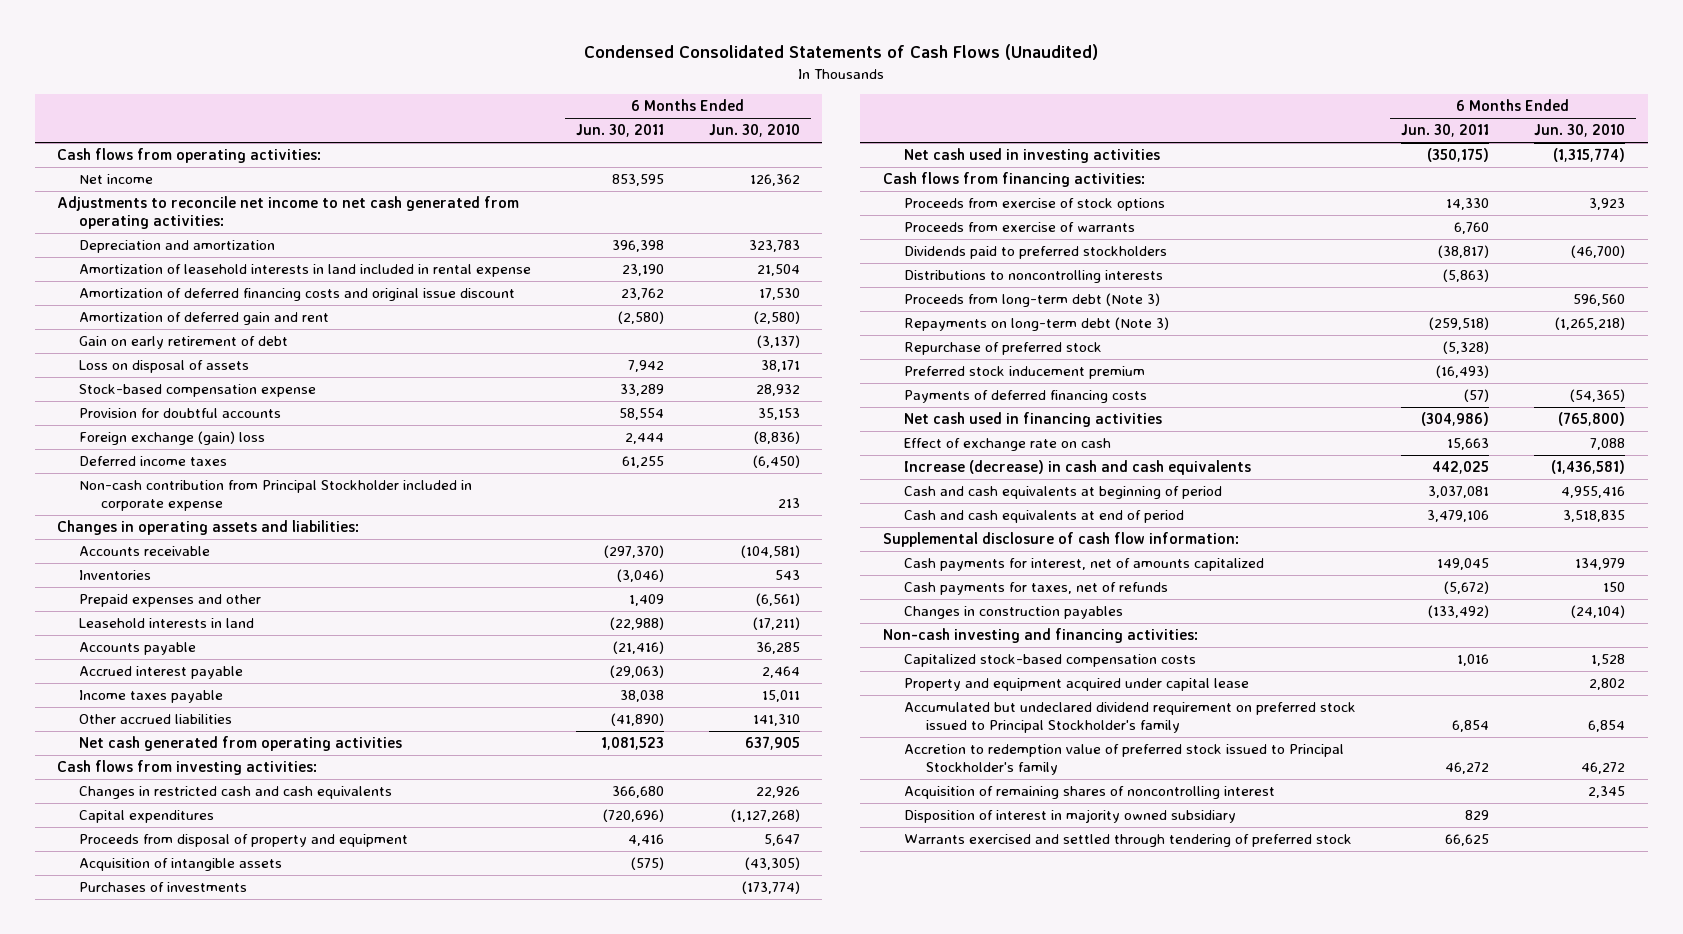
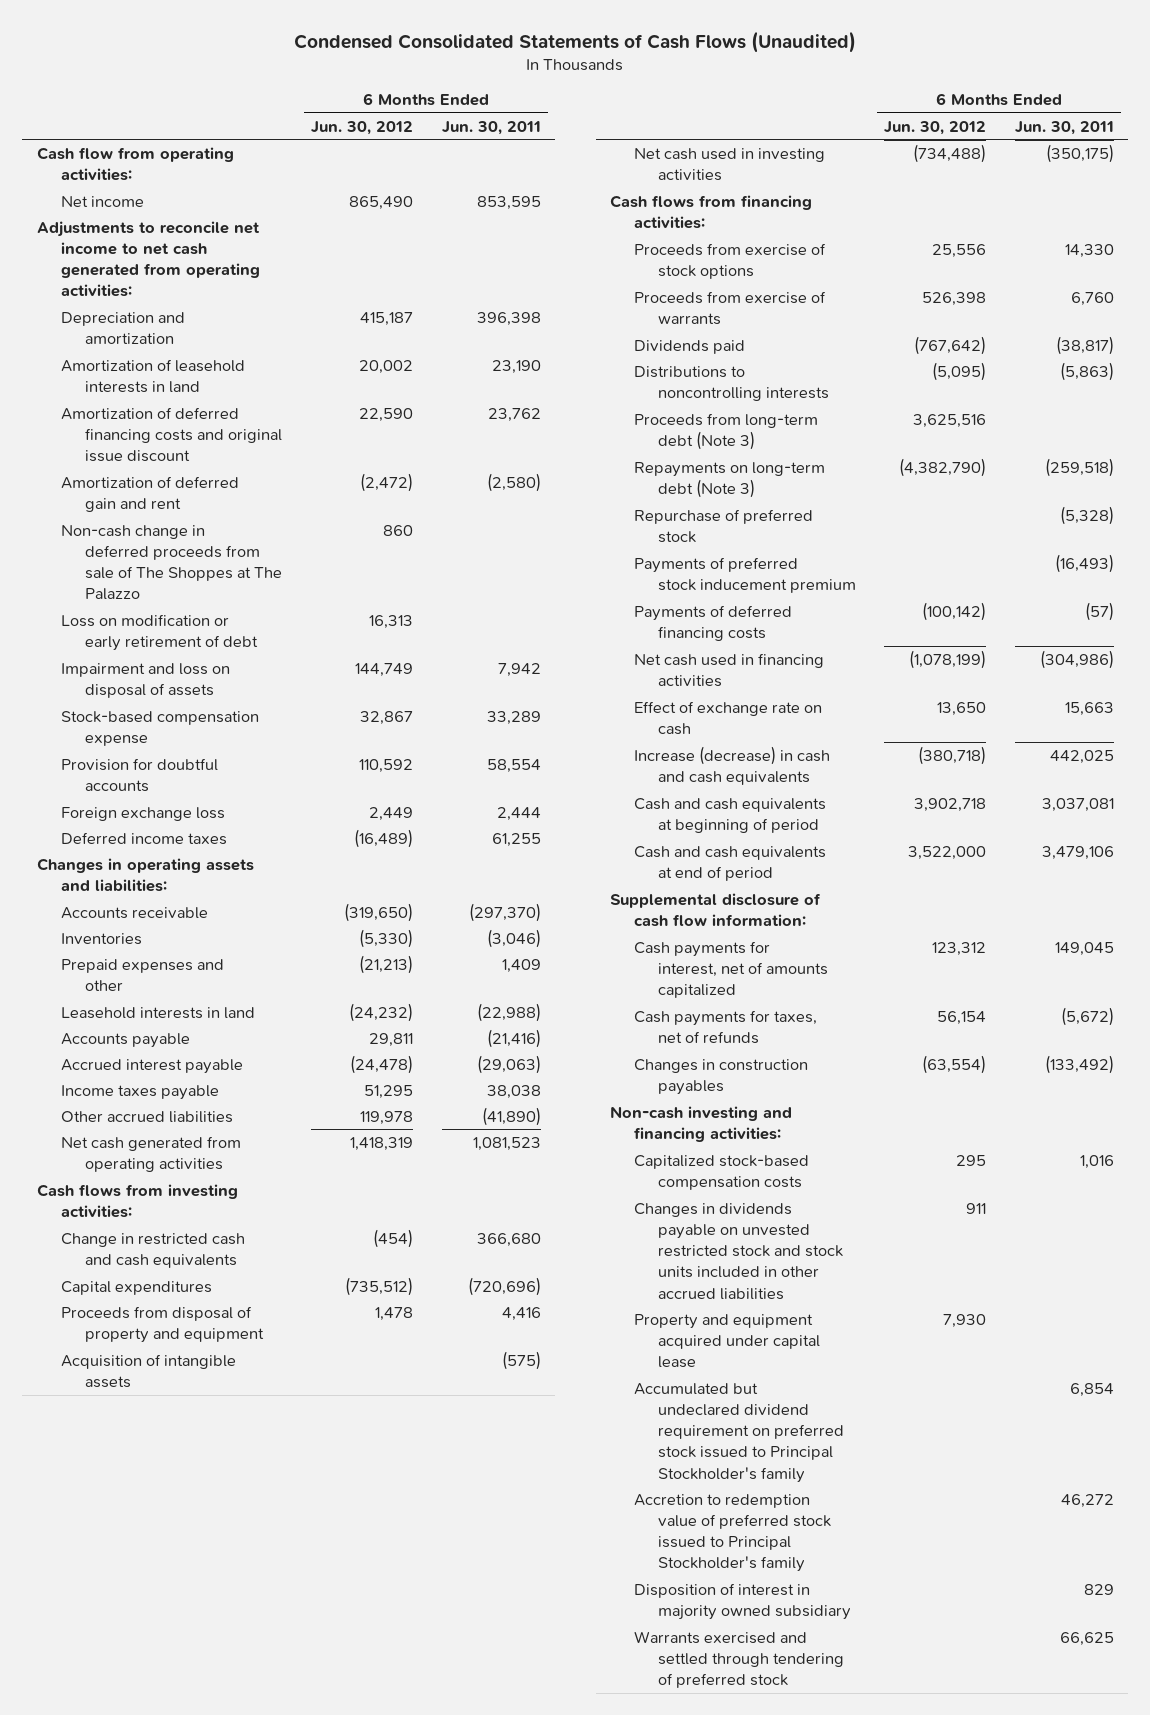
[708,124,800,138] Jun. 30, 2010 -> none
none -> [311,120,414,135] Jun. 30, 2012
[57,148,322,164] Cash flows from operating activities: -> [36,146,234,181] Cash flow from operating activities:
[79,264,532,278] Amortization of leasehold interests in land included in rental expense -> [60,358,245,393] Amortization of leasehold interests in land
none -> [60,524,282,601] Non-cash change in deferred proceeds from sale of The Shoppes at The Palazzo
[79,336,289,350] Gain on early retirement of debt -> [60,613,258,651] Loss on modification or early retirement of debt
[79,360,250,374] Loss on disposal of assets -> [60,662,230,698] Impairment and loss on disposal of assets
[79,431,266,446] Foreign exchange (gain) loss -> [60,806,225,821] Foreign exchange loss
[79,480,473,512] Non-cash contribution from Principal Stockholder included in corporate expense -> none
[79,786,393,800] Changes in restricted cash and cash equivalents -> [60,1232,245,1268] Change in restricted cash and cash equivalents
[79,882,248,893] Purchases of investments -> none
[904,246,1168,260] Dividends paid to preferred stockholders -> [633,339,745,354] Dividends paid
[904,366,1146,380] Preferred stock inducement premium -> [633,556,857,593] Payments of preferred stock inducement premium
none -> [633,1202,844,1300] Changes in dividends payable on unvested restricted stock and stock units included in other accrued liabilities
[904,786,1276,800] Acquisition of remaining shares of noncontrolling interest -> none

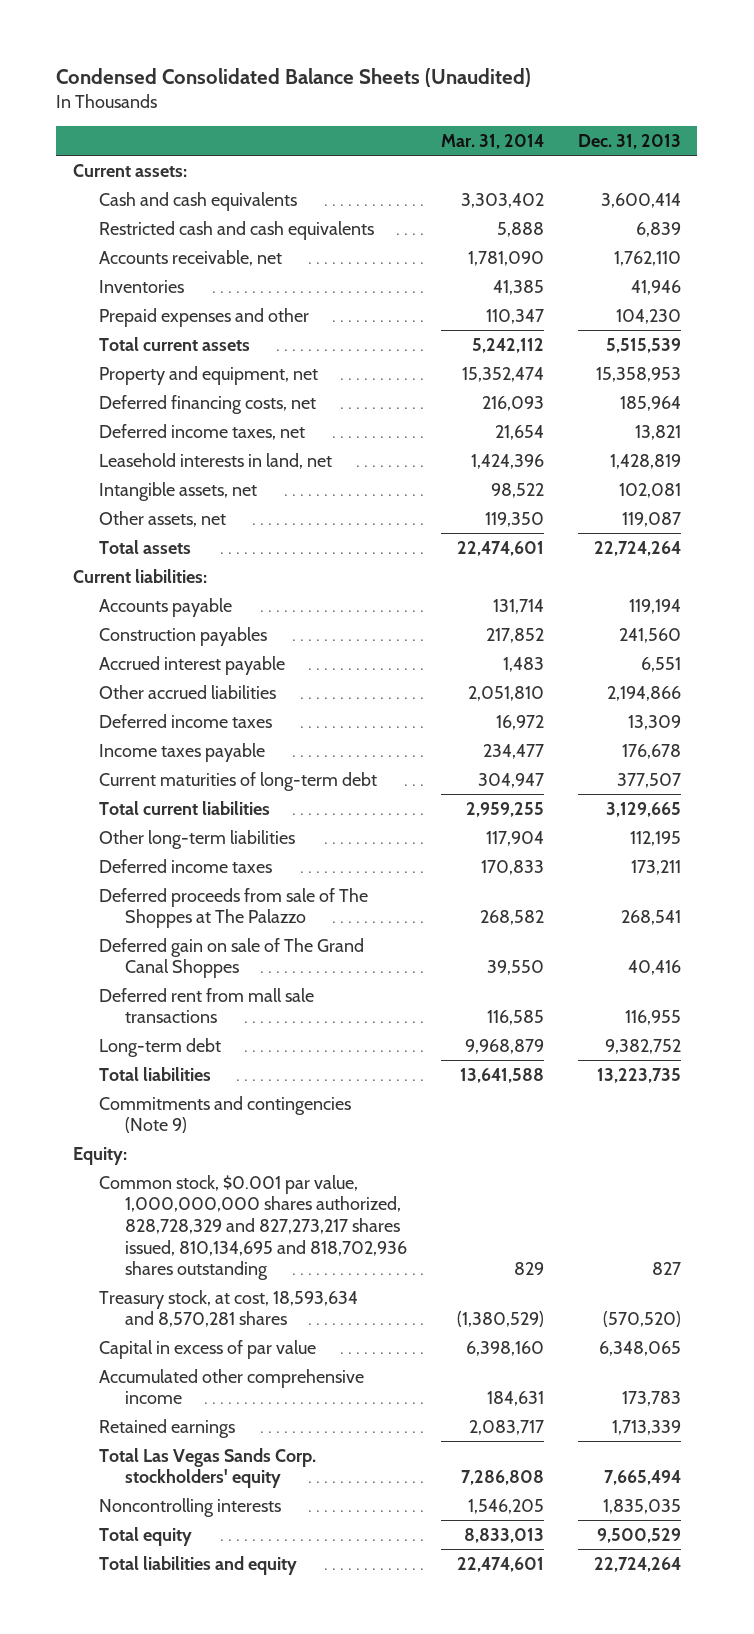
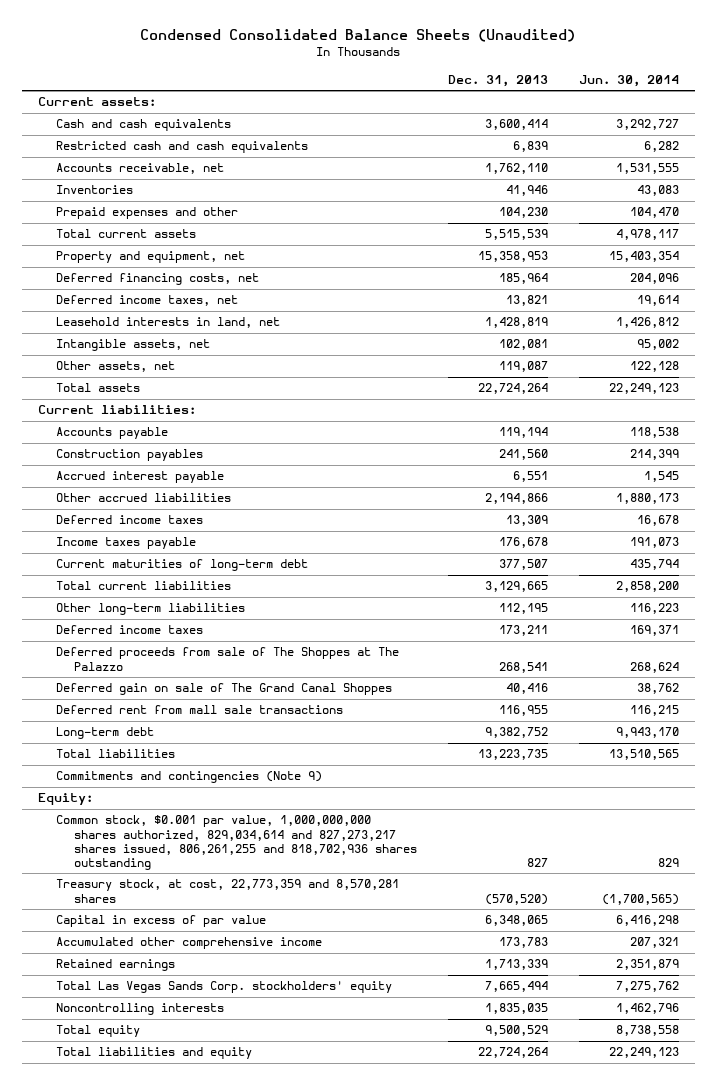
[440,133,544,149] Mar. 31, 2014 -> none
none -> [579,74,680,87] Jun. 30, 2014
[99,1174,408,1281] Common stock, $0.001 par value, 1,000,000,000 shares authorized, 828,728,329 and 827,273,217 shares issued, 810,134,695 and 818,702,936 shares outstanding -> [55,815,417,870] Common stock, $0.001 par value, 1,000,000,000 shares authorized, 829,034,614 and 827,273,217 shares issued, 806,261,255 and 818,702,936 shares outstanding
[99,1289,359,1328] Treasury stock, at cost, 18,593,634 and 8,570,281 shares -> [55,879,399,903] Treasury stock, at cost, 22,773,359 and 8,570,281 shares

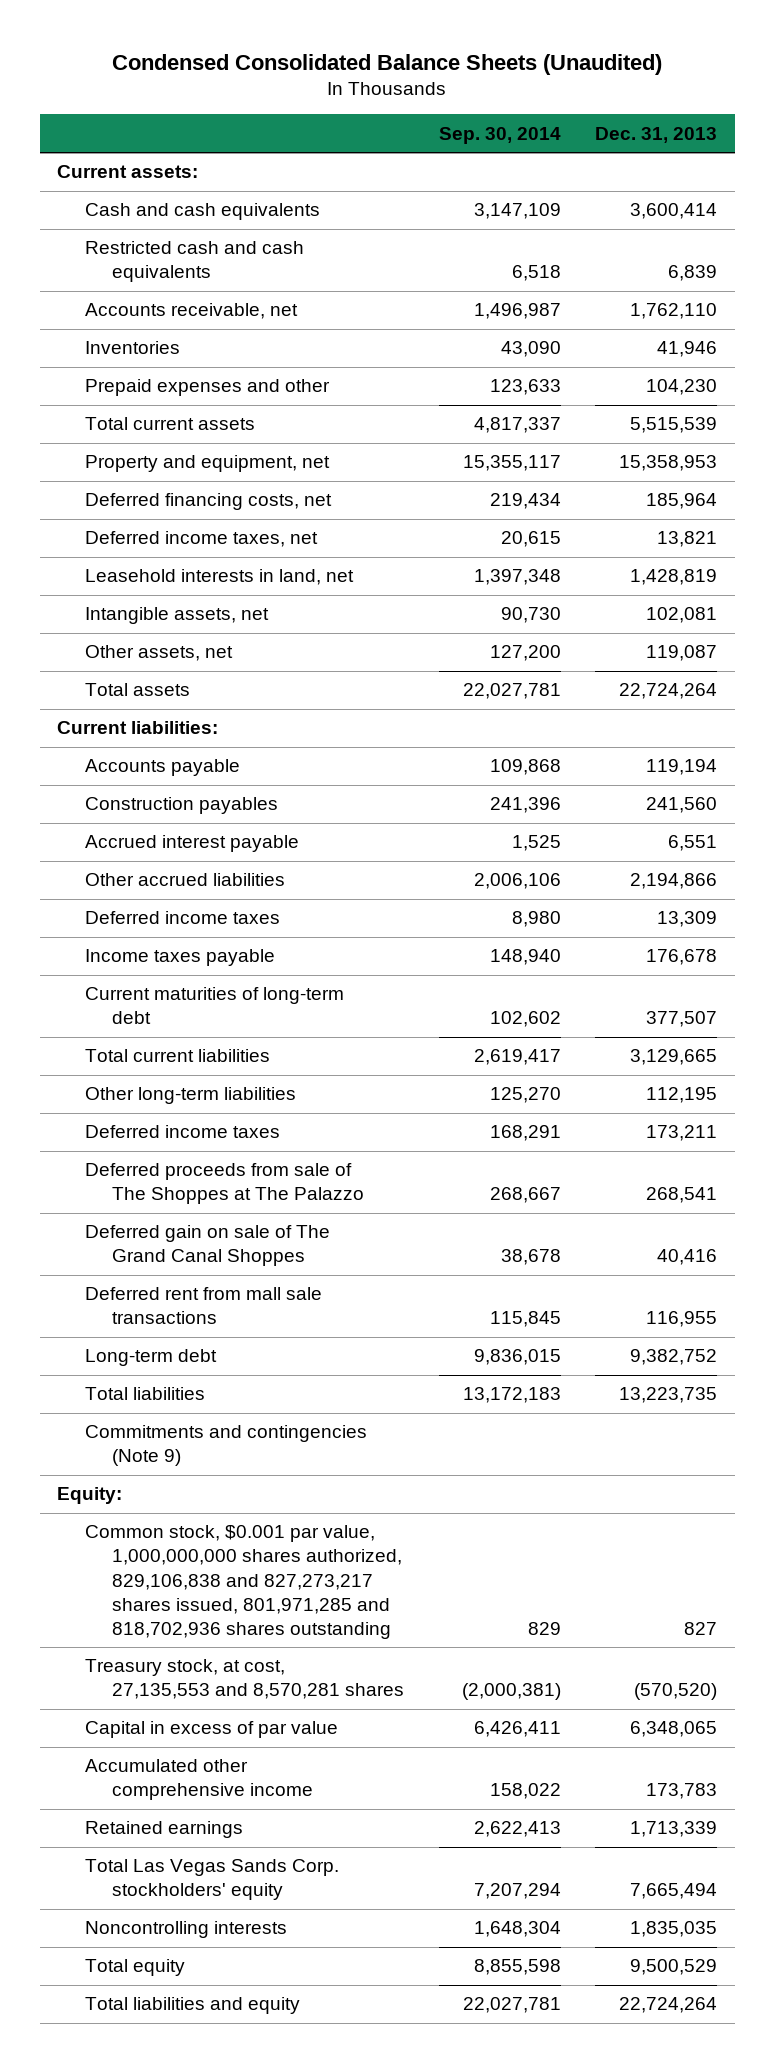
[579,74,680,87] Jun. 30, 2014 -> none
none -> [438,126,561,144] Sep. 30, 2014
[55,815,417,870] Common stock, $0.001 par value, 1,000,000,000 shares authorized, 829,034,614 and 827,273,217 shares issued, 806,261,255 and 818,702,936 shares outstanding -> [84,1525,403,1639] Common stock, $0.001 par value, 1,000,000,000 shares authorized, 829,106,838 and 827,273,217 shares issued, 801,971,285 and 818,702,936 shares outstanding
[55,879,399,903] Treasury stock, at cost, 22,773,359 and 8,570,281 shares -> [84,1659,405,1700] Treasury stock, at cost, 27,135,553 and 8,570,281 shares

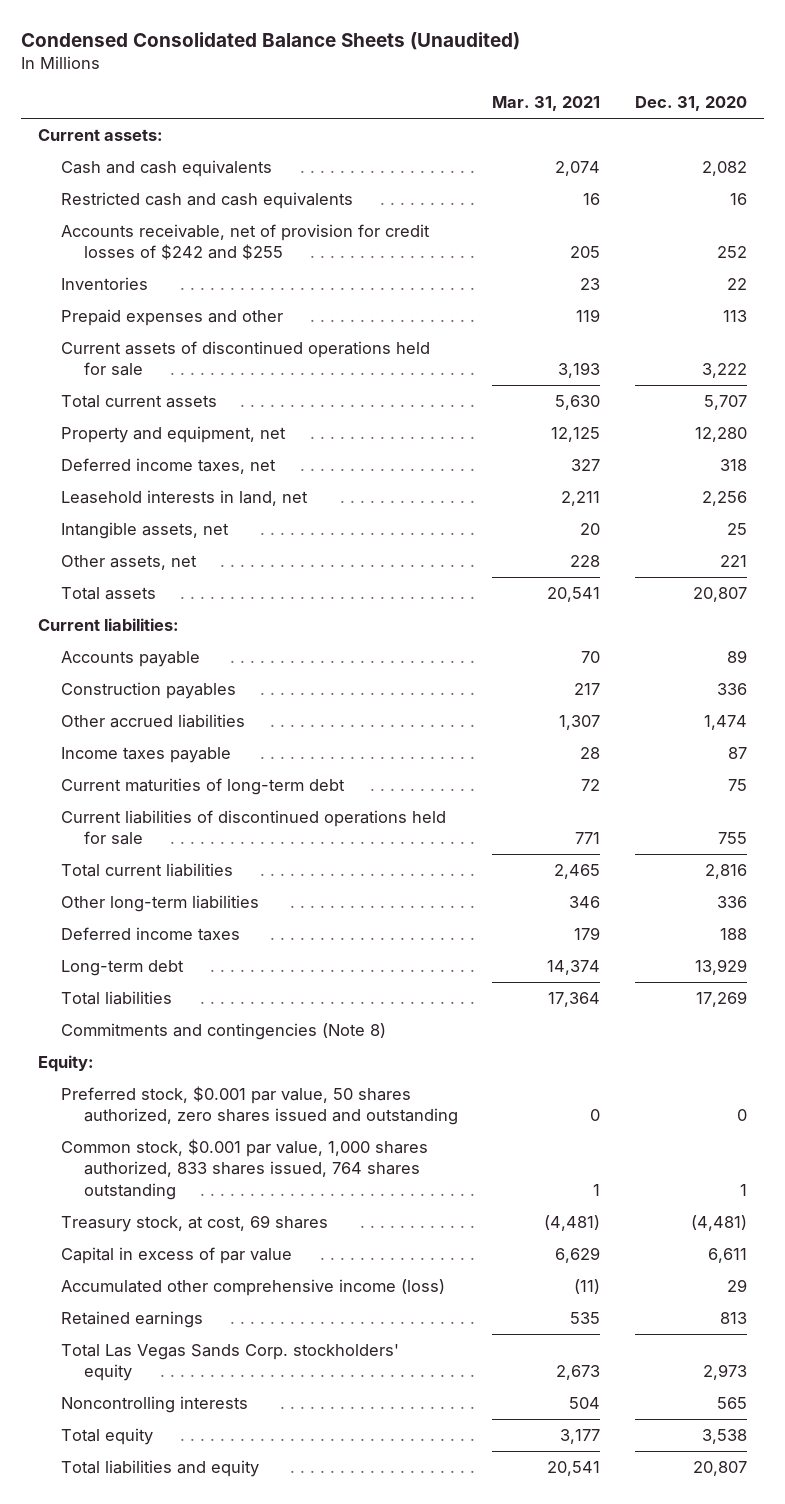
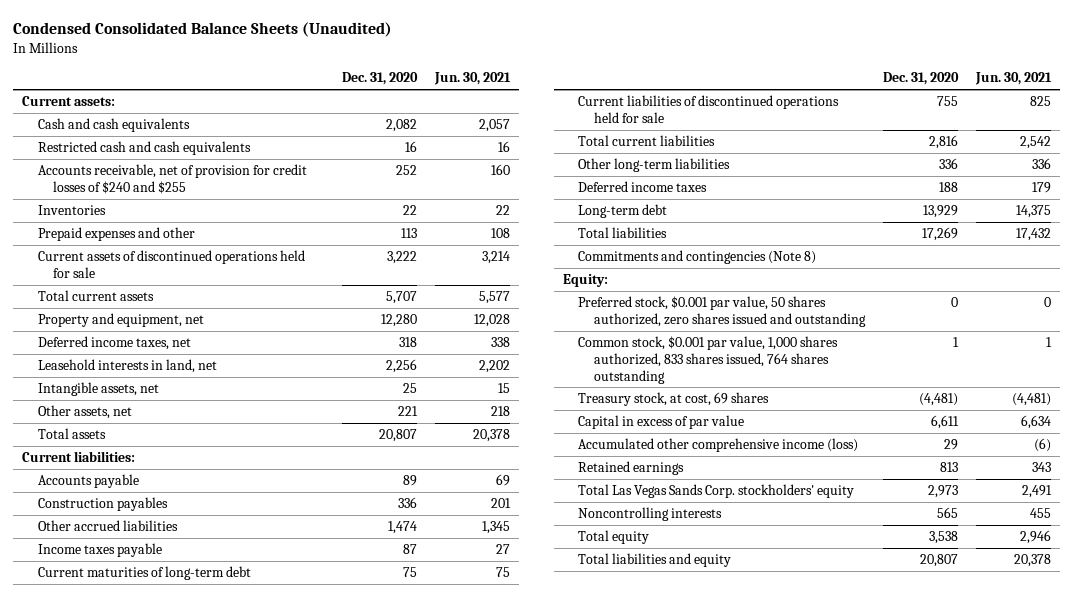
[492,96,601,112] Mar. 31, 2021 -> none
none -> [434,72,512,86] Jun. 30, 2021
[61,224,431,261] Accounts receivable, net of provision for credit losses of $242 and $255 -> [37,164,307,194] Accounts receivable, net of provision for credit losses of $240 and $255

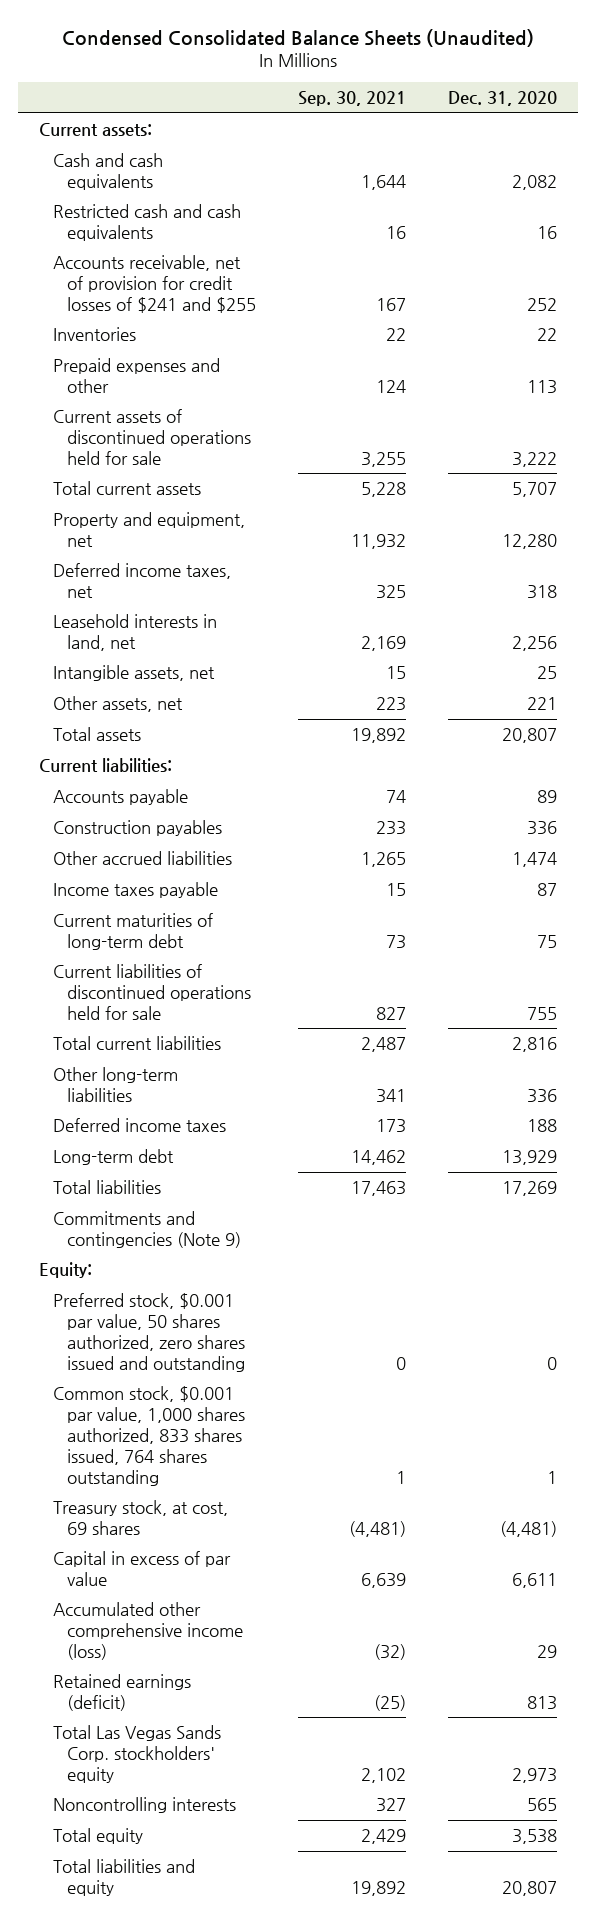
[434,72,512,86] Jun. 30, 2021 -> none
none -> [298,91,407,107] Sep. 30, 2021
[37,164,307,194] Accounts receivable, net of provision for credit losses of $240 and $255 -> [53,254,257,313] Accounts receivable, net of provision for credit losses of $241 and $255
[578,250,817,265] Commitments and contingencies (Note 8) -> [53,1210,242,1248] Commitments and contingencies (Note 9)
[578,461,685,476] Retained earnings -> [53,1673,192,1711] Retained earnings (deficit)

